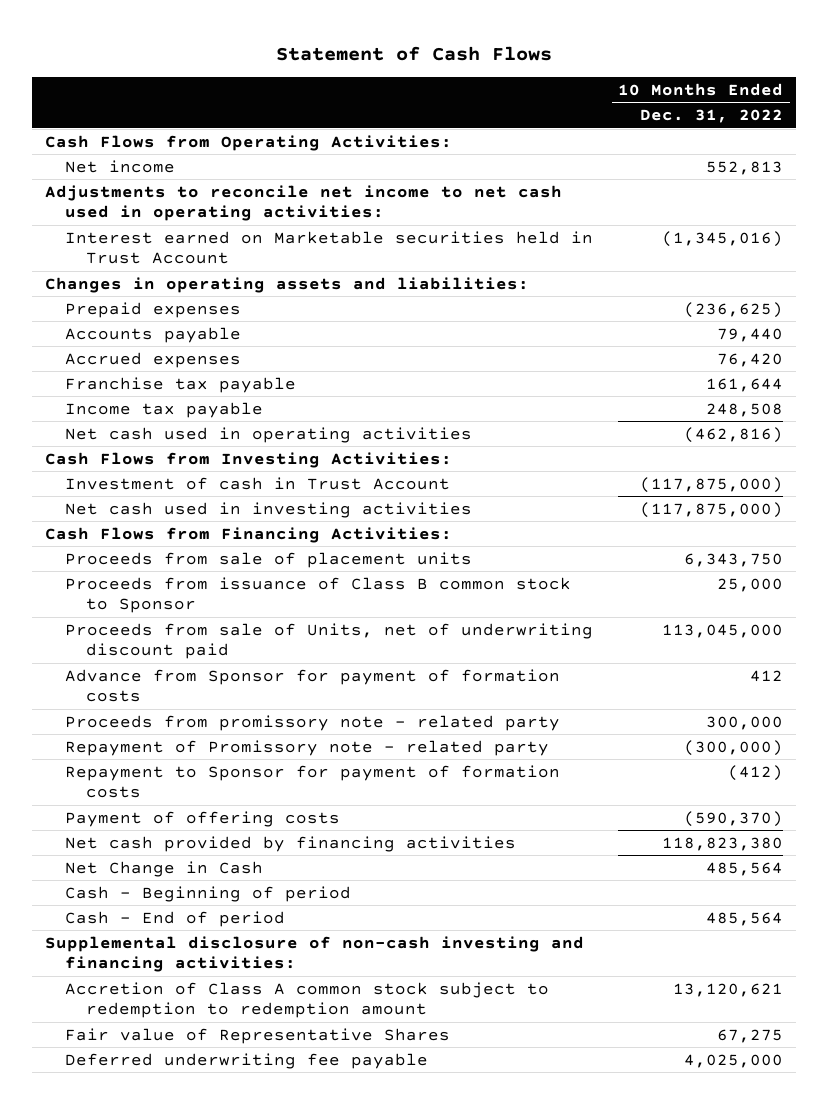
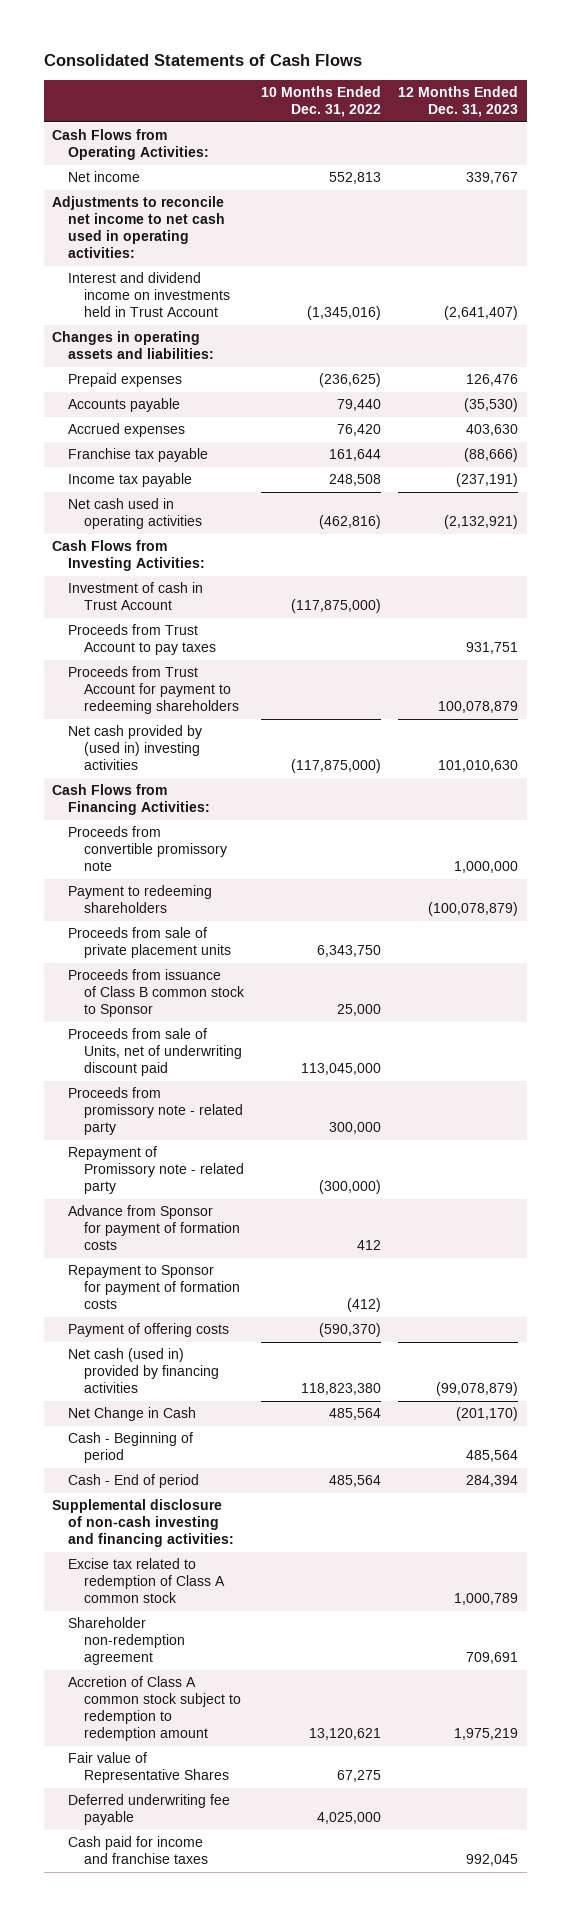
[275,45,552,61] Statement of Cash Flows -> [43,53,362,66] Consolidated Statements of Cash Flows
none -> [397,86,518,118] 12 Months Ended Dec. 31, 2023
[65,230,594,265] Interest earned on Marketable securities held in Trust Account -> [67,272,230,318] Interest and dividend income on investments held in Trust Account
none -> [67,624,216,656] Proceeds from Trust Account to pay taxes
none -> [67,666,239,715] Proceeds from Trust Account for payment to redeeming shareholders
[65,501,473,518] Net cash used in investing activities -> [67,725,202,771] Net cash provided by (used in) investing activities
none -> [67,826,227,872] Proceeds from convertible promissory note
none -> [67,885,212,914] Payment to redeeming shareholders
[65,551,473,568] Proceeds from sale of placement units -> [67,927,231,959] Proceeds from sale of private placement units
[65,668,561,703] Advance from Sponsor for payment of formation costs -> [67,1205,240,1251] Advance from Sponsor for payment of formation costs
[65,835,517,852] Net cash provided by financing activities -> [67,1348,219,1394] Net cash (used in) provided by financing activities
none -> [67,1558,225,1604] Excise tax related to redemption of Class A common stock
none -> [67,1617,185,1666] Shareholder non-redemption agreement
none -> [67,1836,208,1865] Cash paid for income and franchise taxes

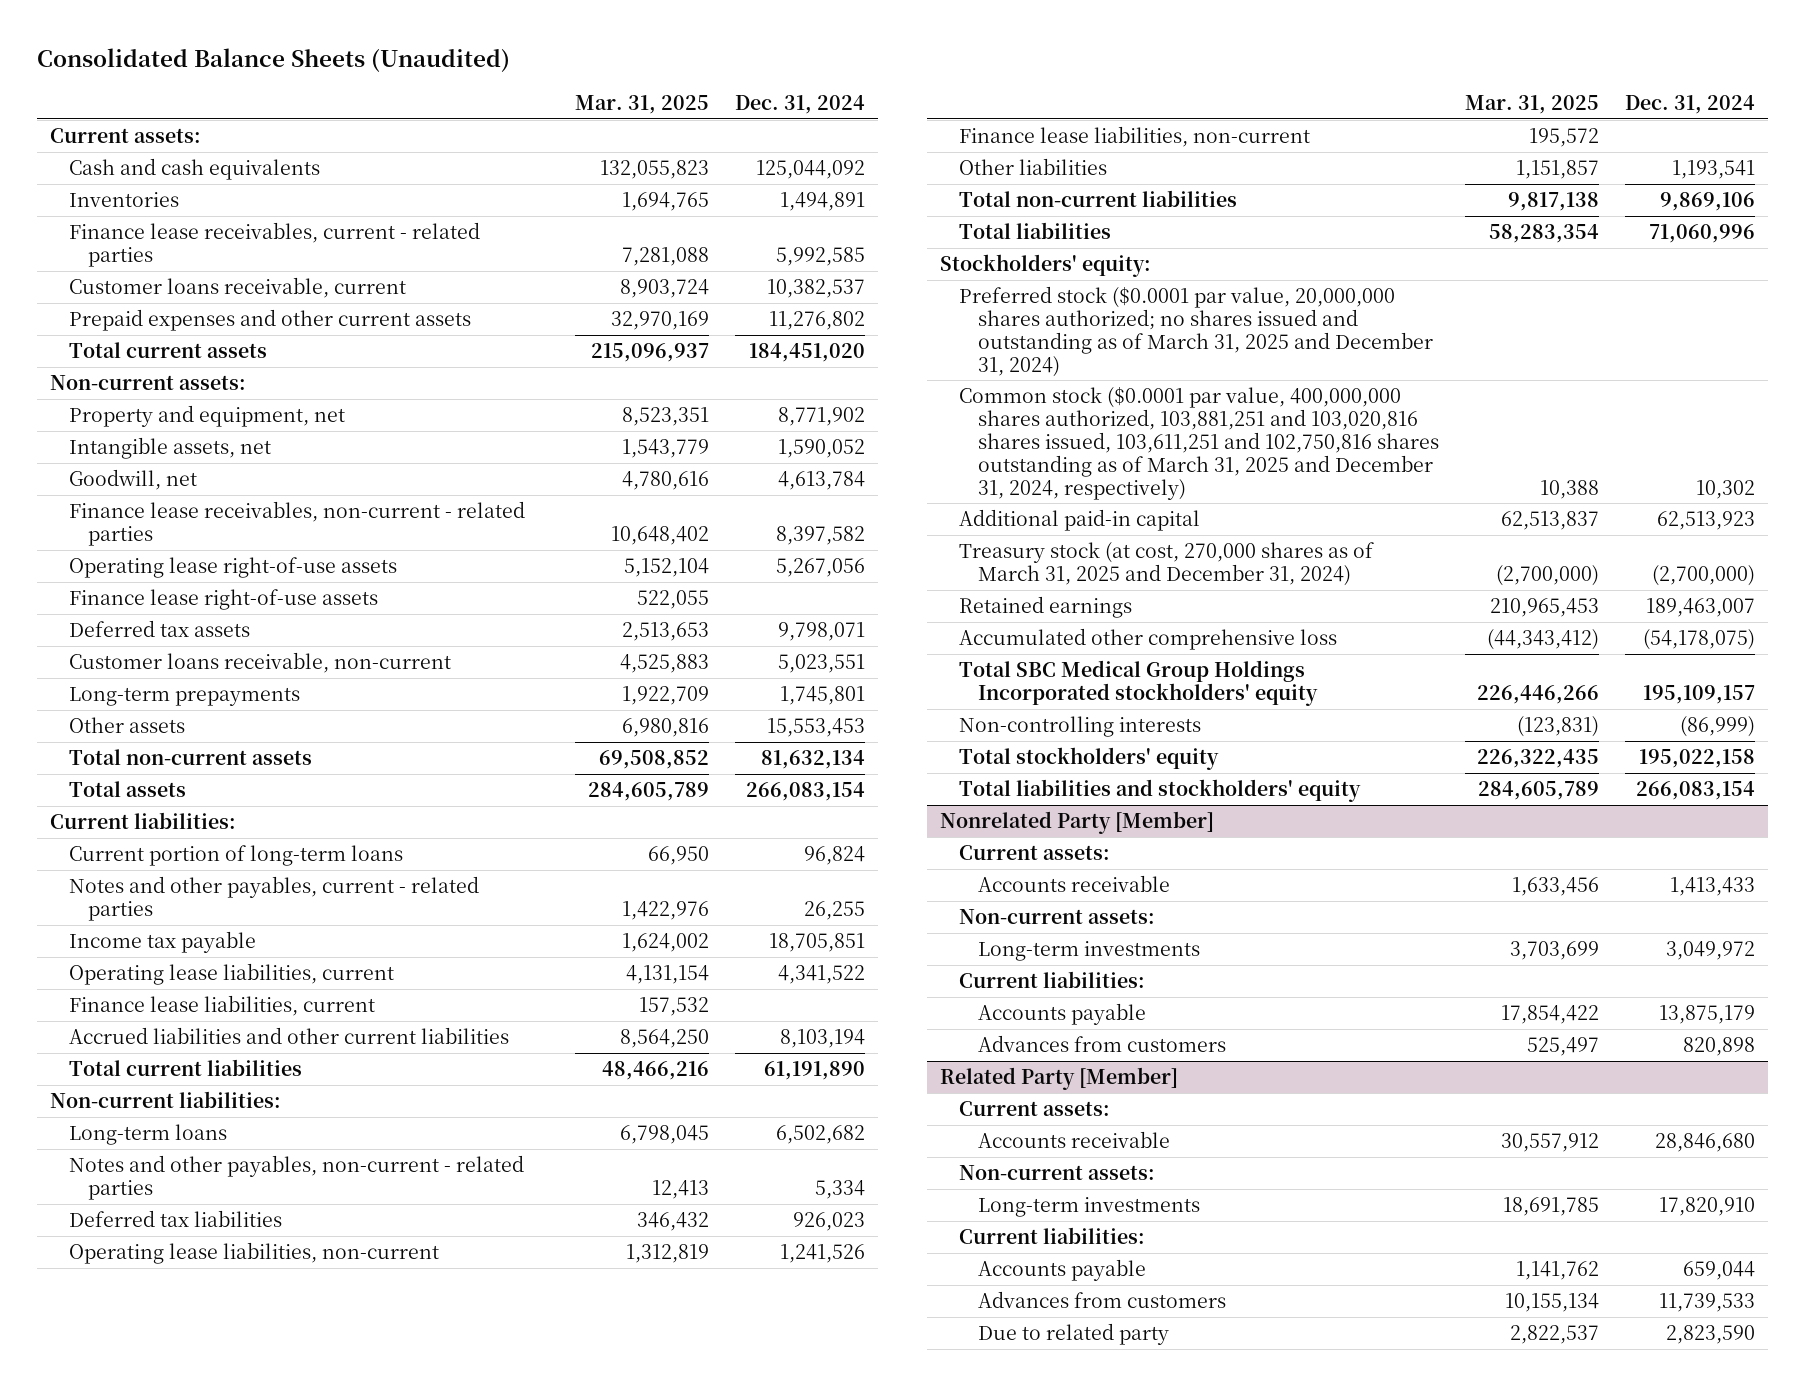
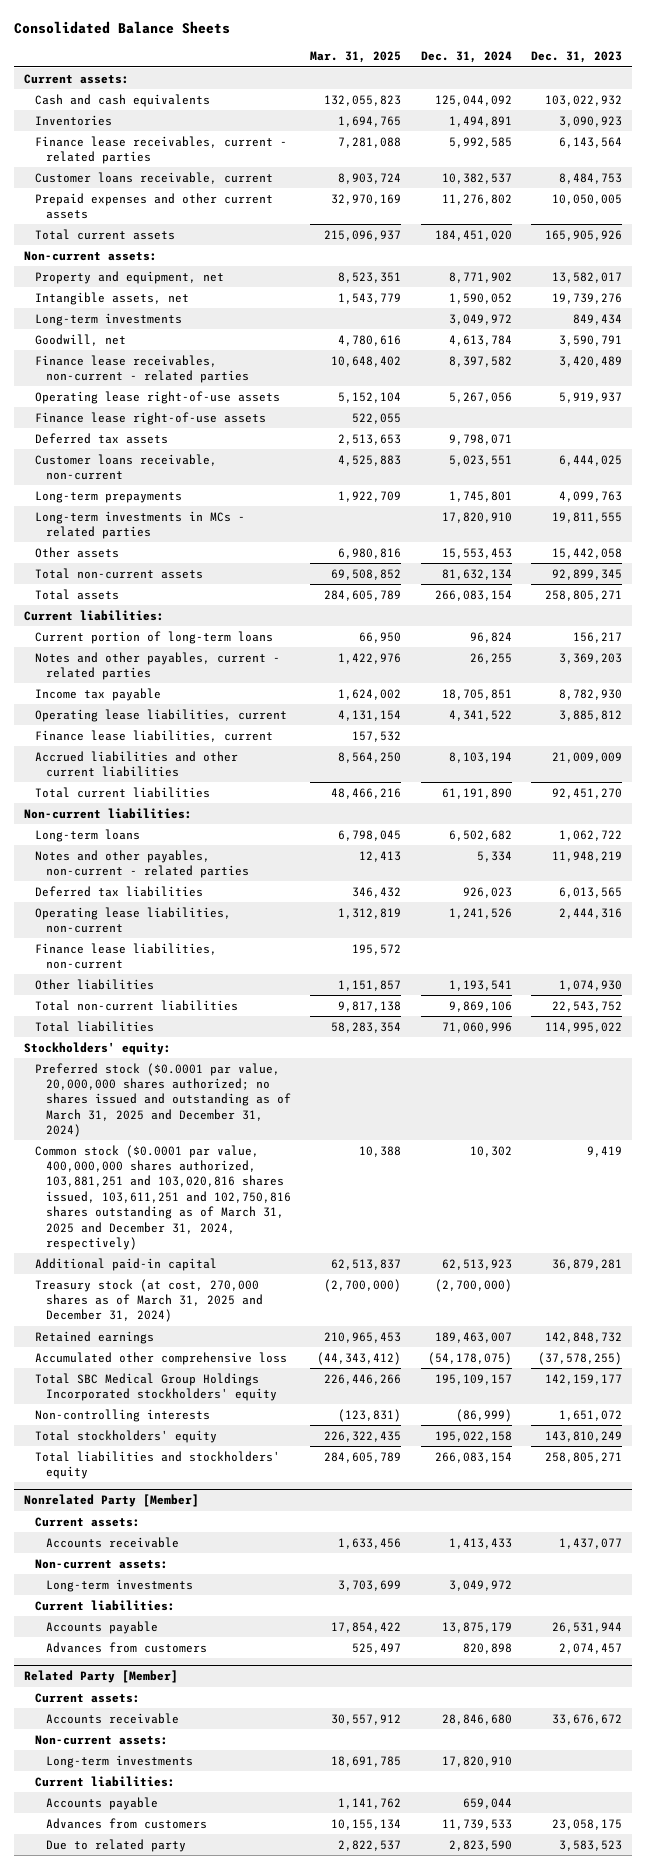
[37,48,511,73] Consolidated Balance Sheets (Unaudited) -> [14,21,231,35] Consolidated Balance Sheets
none -> [531,51,623,64] Dec. 31, 2023
none -> [34,312,182,326] Long-term investments
none -> [34,510,245,540] Long-term investments in MCs - related parties

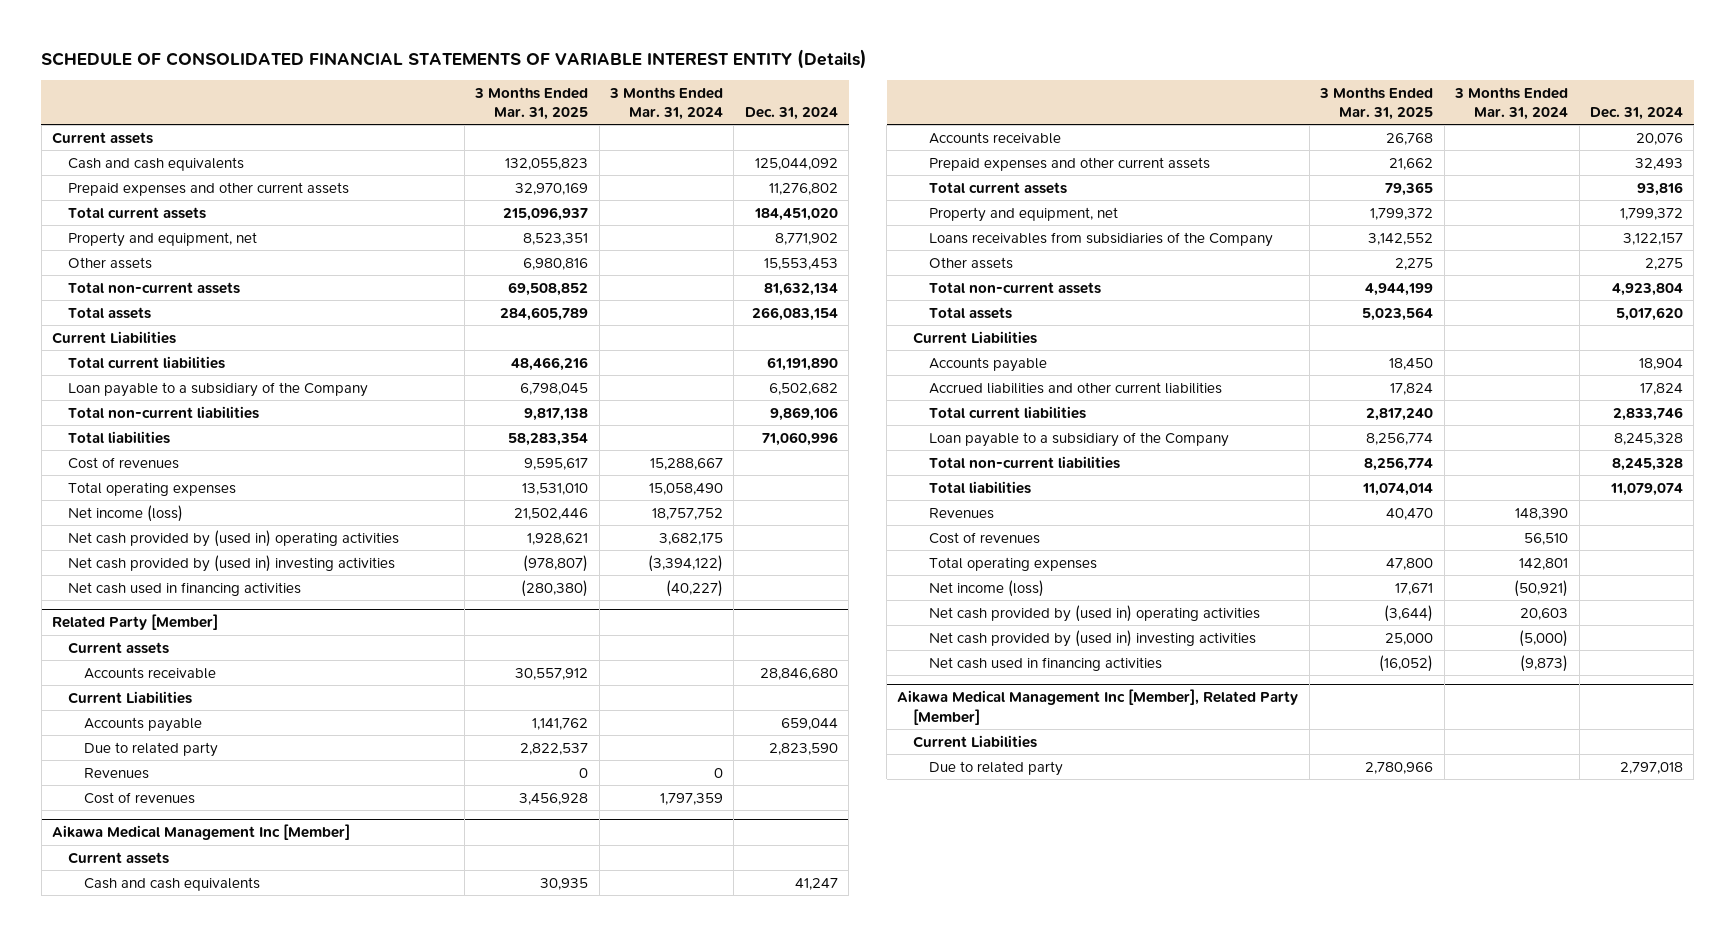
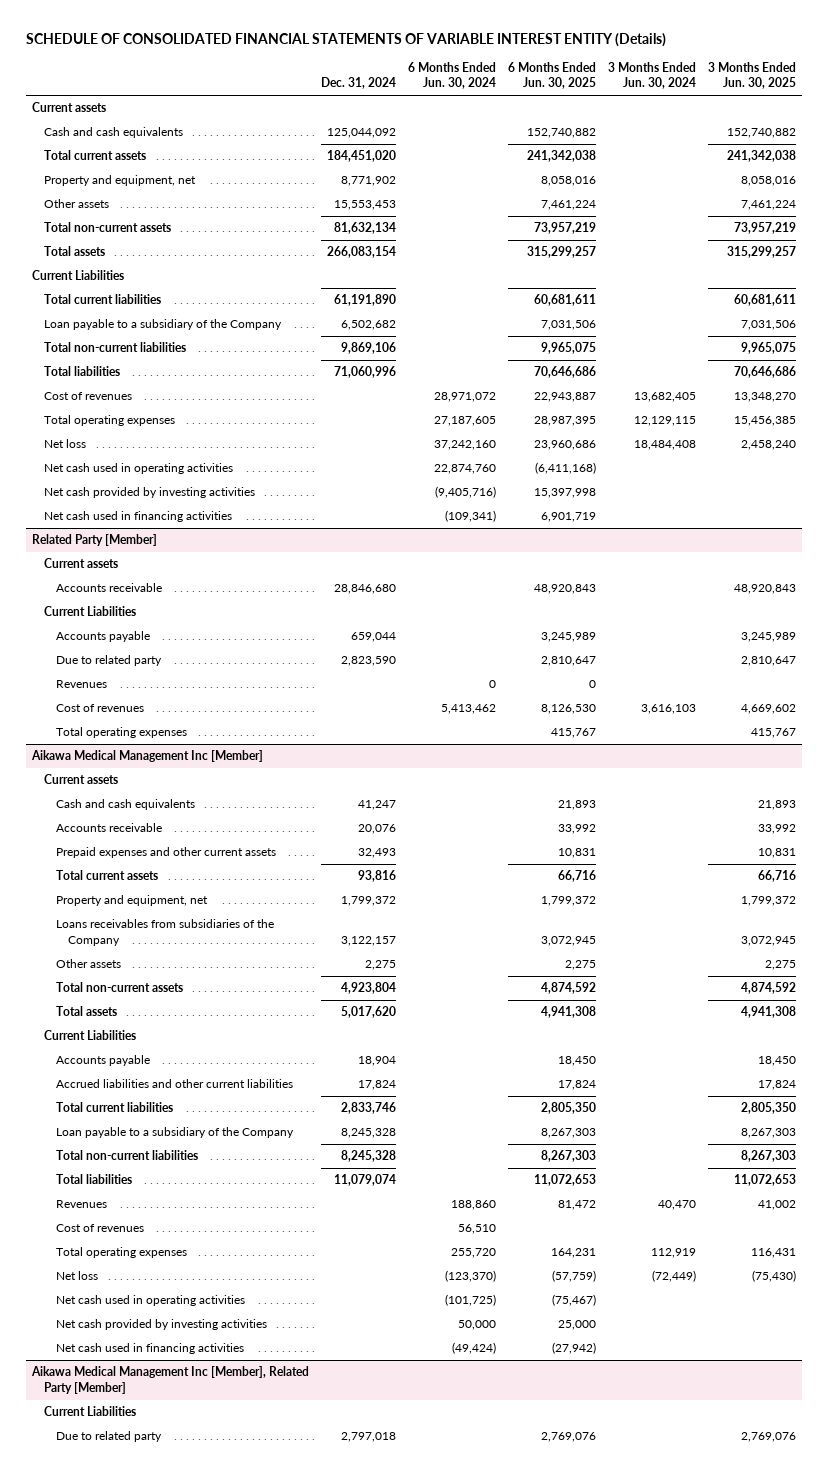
[474,86,589,120] 3 Months Ended Mar. 31, 2025 -> none
[609,86,724,120] 3 Months Ended Mar. 31, 2024 -> none
none -> [407,62,496,90] 6 Months Ended Jun. 30, 2024
none -> [507,62,596,90] 6 Months Ended Jun. 30, 2025
none -> [608,62,697,90] 3 Months Ended Jun. 30, 2024
none -> [708,62,797,90] 3 Months Ended Jun. 30, 2025
[68,181,350,196] Prepaid expenses and other current assets -> none
[68,504,184,522] Net income (loss) -> [43,439,86,449] Net loss
[68,529,400,547] Net cash provided by (used in) operating activities -> [43,463,233,475] Net cash used in operating activities
[68,554,396,572] Net cash provided by (used in) investing activities -> [43,487,255,499] Net cash provided by investing activities
none -> [55,727,187,739] Total operating expenses
[928,579,1044,597] Net income (loss) -> [55,1271,98,1281] Net loss
[928,604,1260,622] Net cash provided by (used in) operating activities -> [55,1295,245,1307] Net cash used in operating activities
[928,629,1256,647] Net cash provided by (used in) investing activities -> [55,1319,267,1331] Net cash provided by investing activities

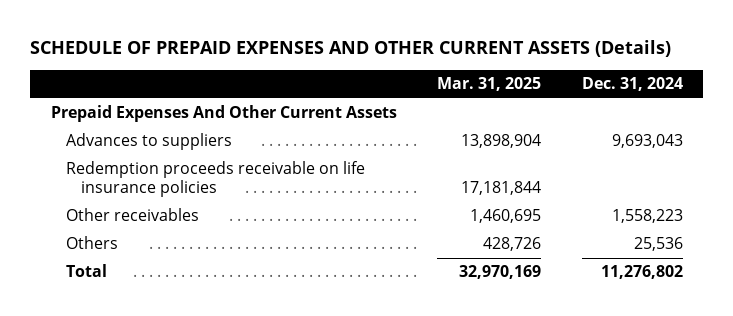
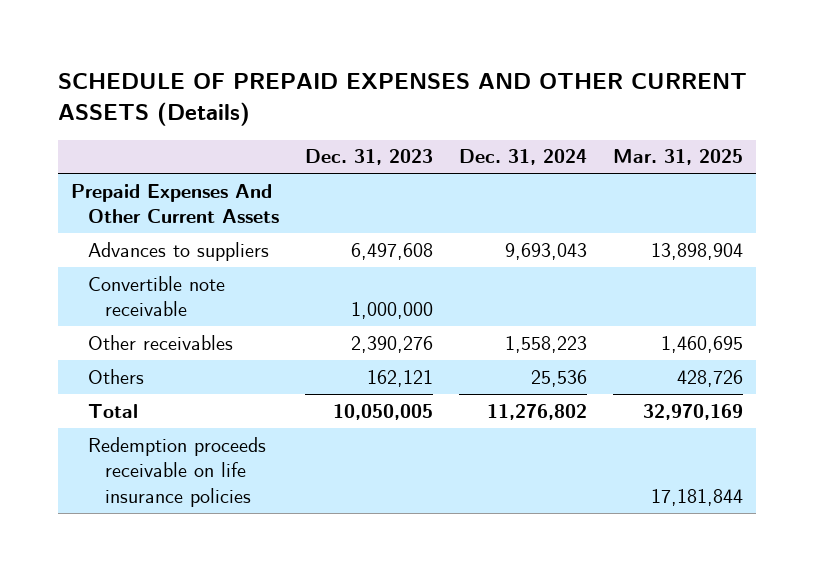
none -> [305,149,434,166] Dec. 31, 2023
none -> [88,275,226,317] Convertible note receivable
[65,161,365,198] Redemption proceeds receivable on life insurance policies -> [88,436,267,507] Redemption proceeds receivable on life insurance policies

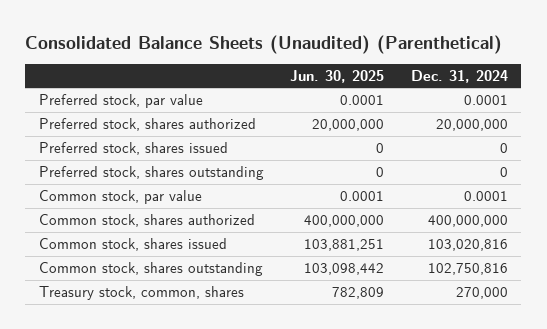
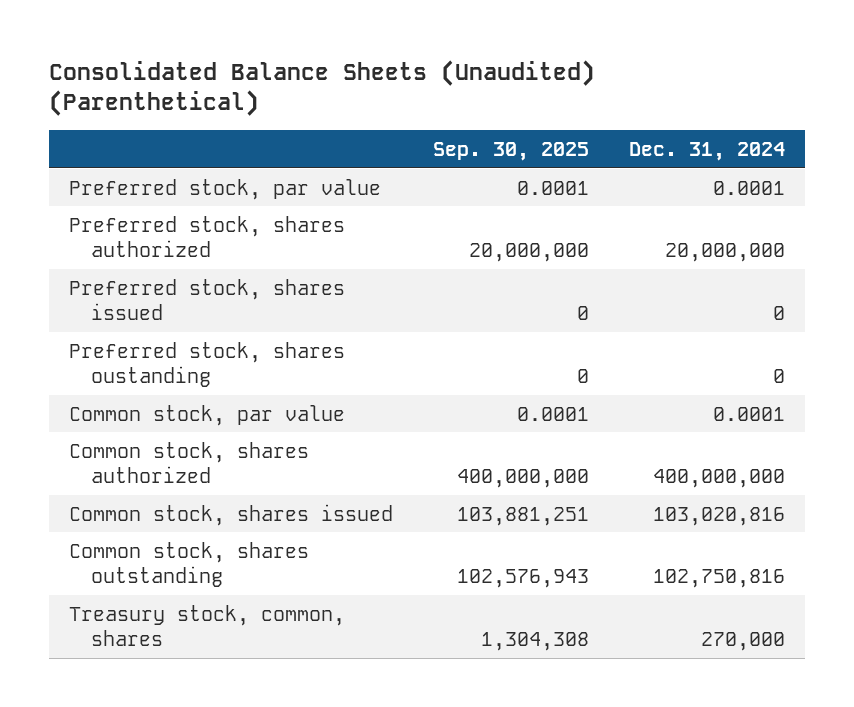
[290,69,385,83] Jun. 30, 2025 -> none
none -> [432,141,589,161] Sep. 30, 2025
[38,166,264,181] Preferred stock, shares outstanding -> [68,341,345,387] Preferred stock, shares oustanding

